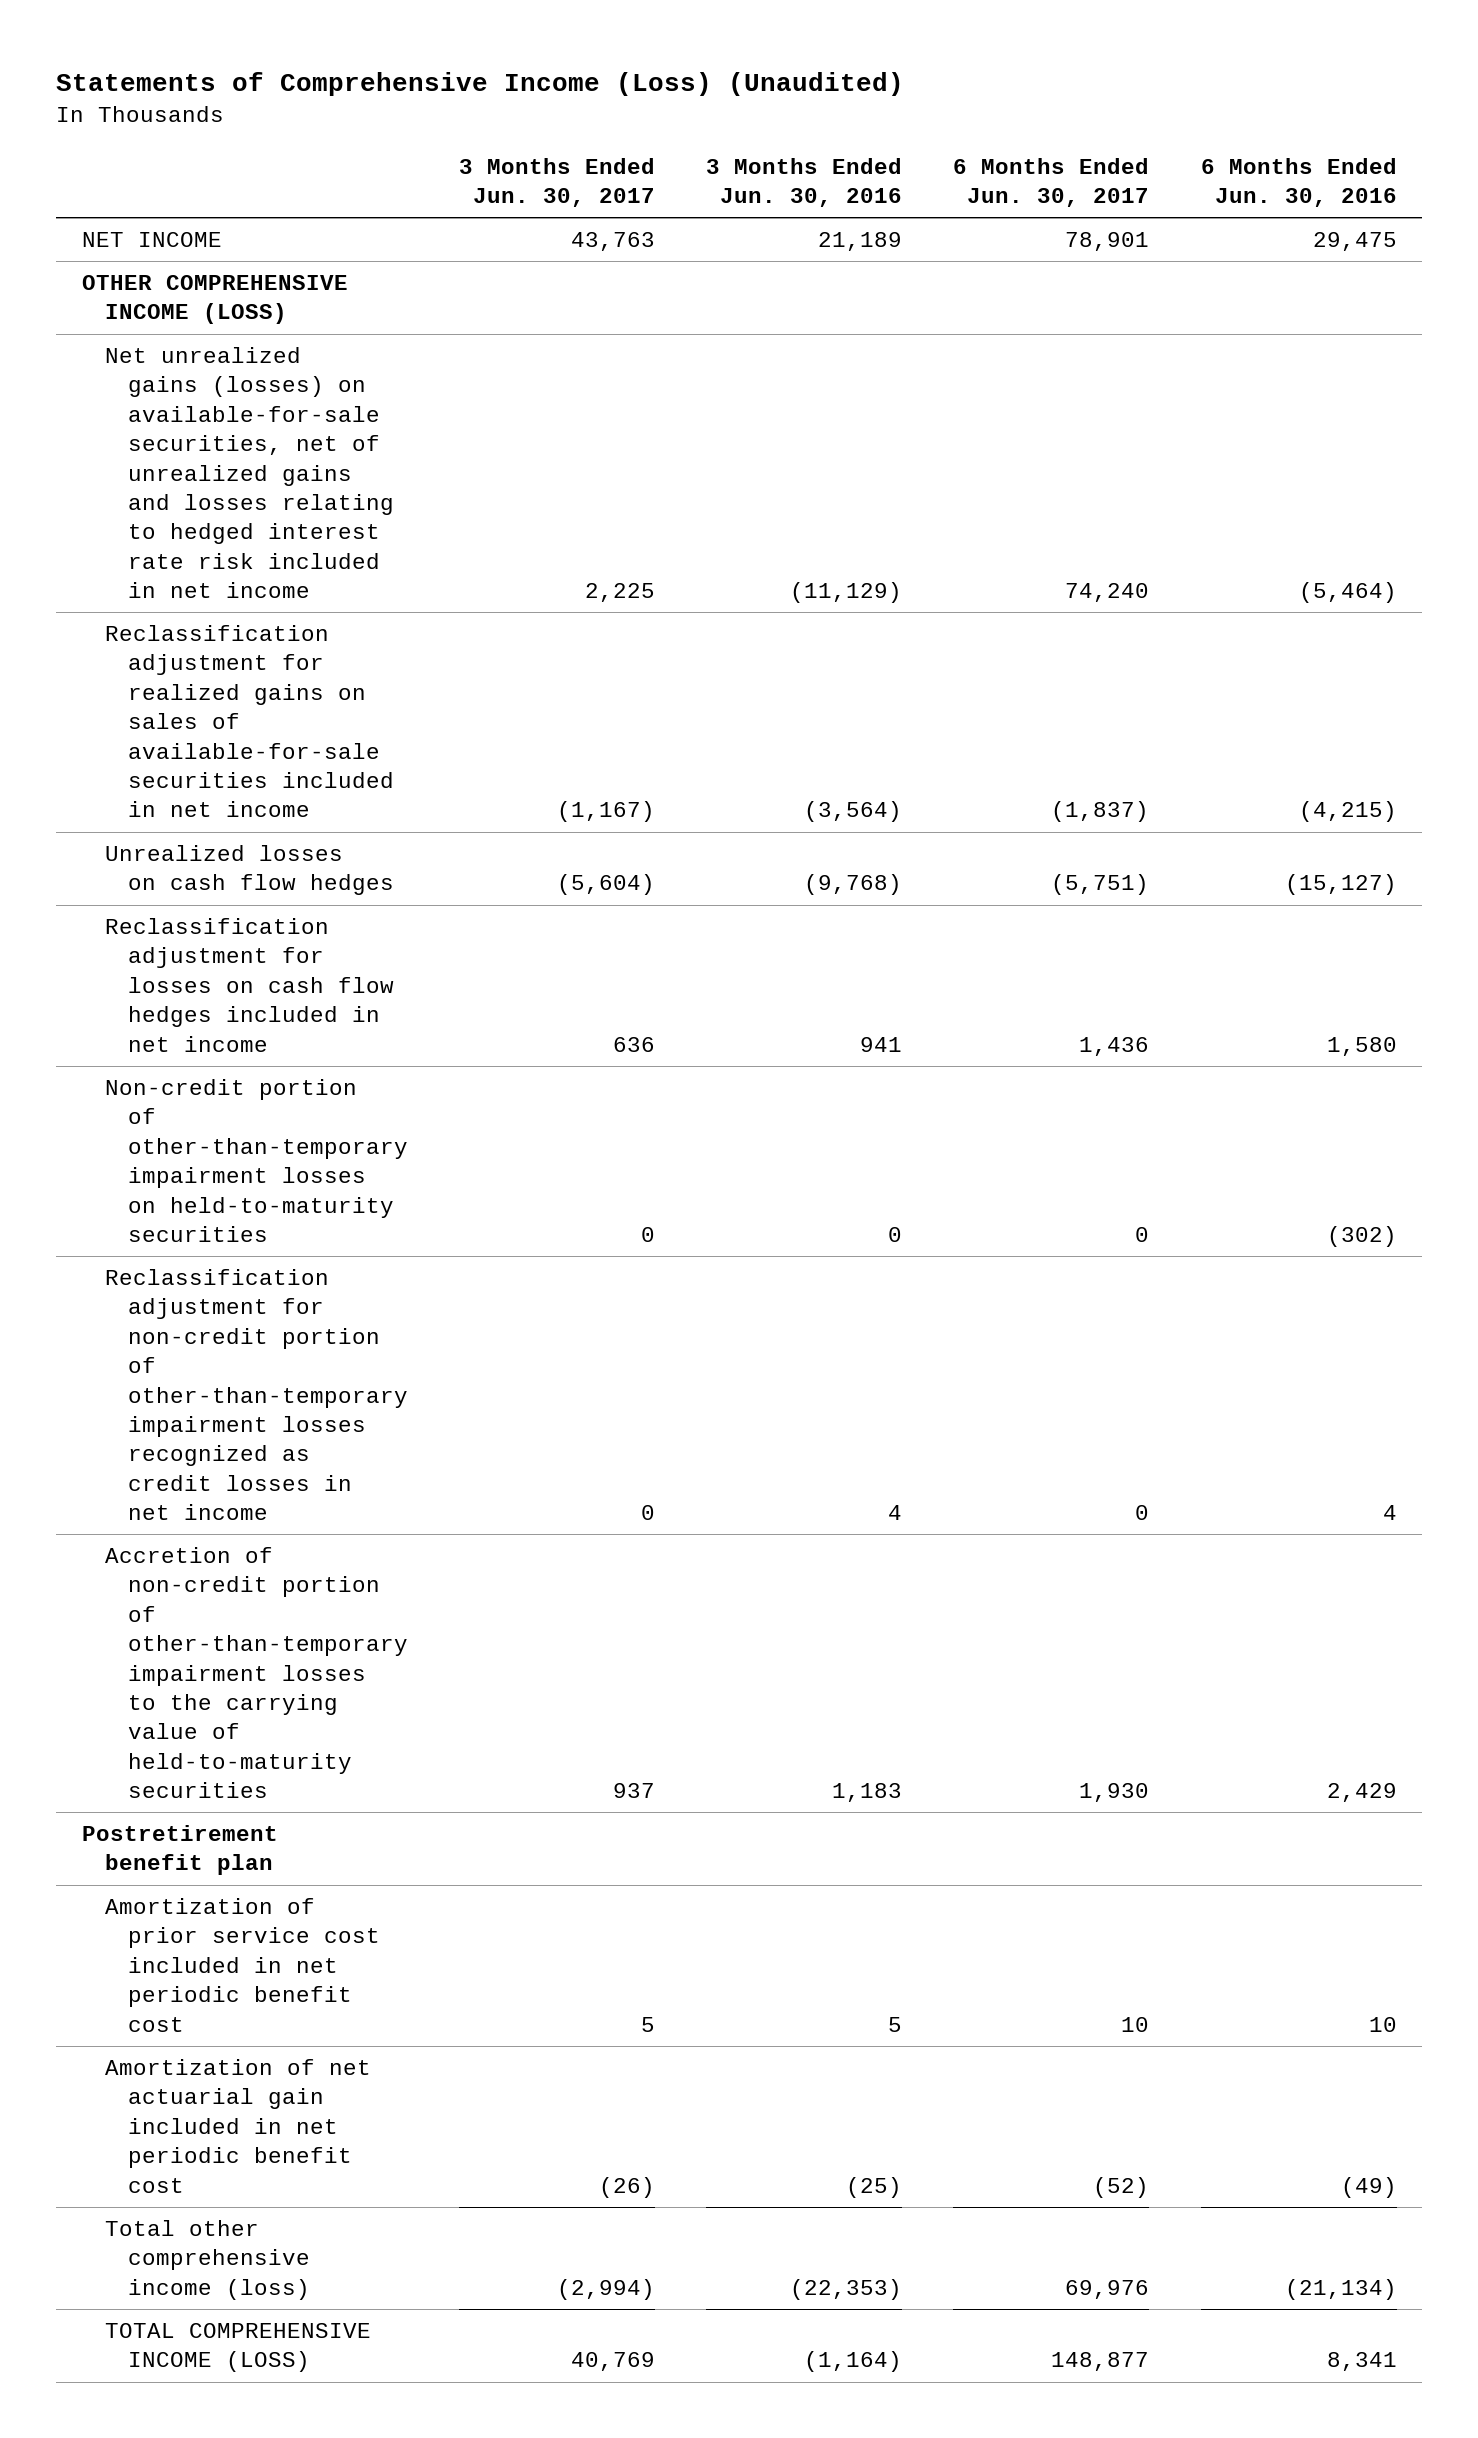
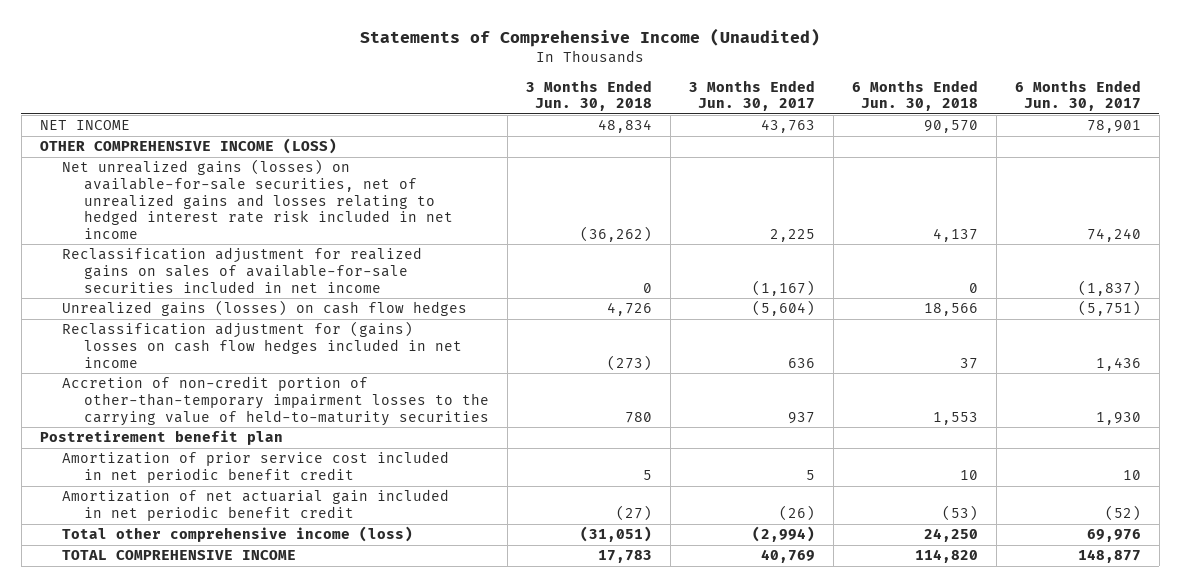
[56,72,905,97] Statements of Comprehensive Income (Loss) (Unaudited) -> [360,28,821,48] Statements of Comprehensive Income (Unaudited)
[706,157,903,208] 3 Months Ended Jun. 30, 2016 -> none
[1200,157,1397,208] 6 Months Ended Jun. 30, 2016 -> none
none -> [525,79,652,112] 3 Months Ended Jun. 30, 2018
none -> [851,79,978,112] 6 Months Ended Jun. 30, 2018
[104,1079,408,1243] Non-credit portion of other-than-temporary impairment losses on held-to-maturity securities -> none
[104,1269,408,1521] Reclassification adjustment for non-credit portion of other-than-temporary impairment losses recognized as credit losses in net income -> none
[104,845,394,896] Unrealized losses on cash flow hedges -> [61,300,467,317] Unrealized gains (losses) on cash flow hedges
[104,918,394,1052] Reclassification adjustment for losses on cash flow hedges included in net income -> [61,321,462,368] Reclassification adjustment for (gains) losses on cash flow hedges included in net income
[104,1898,380,2032] Amortization of prior service cost included in net periodic benefit cost -> [61,451,449,483] Amortization of prior service cost included in net periodic benefit credit
[104,2059,371,2193] Amortization of net actuarial gain included in net periodic benefit cost -> [61,489,449,521] Amortization of net actuarial gain included in net periodic benefit credit
[104,2323,371,2373] TOTAL COMPREHENSIVE INCOME (LOSS) -> [61,550,296,561] TOTAL COMPREHENSIVE INCOME

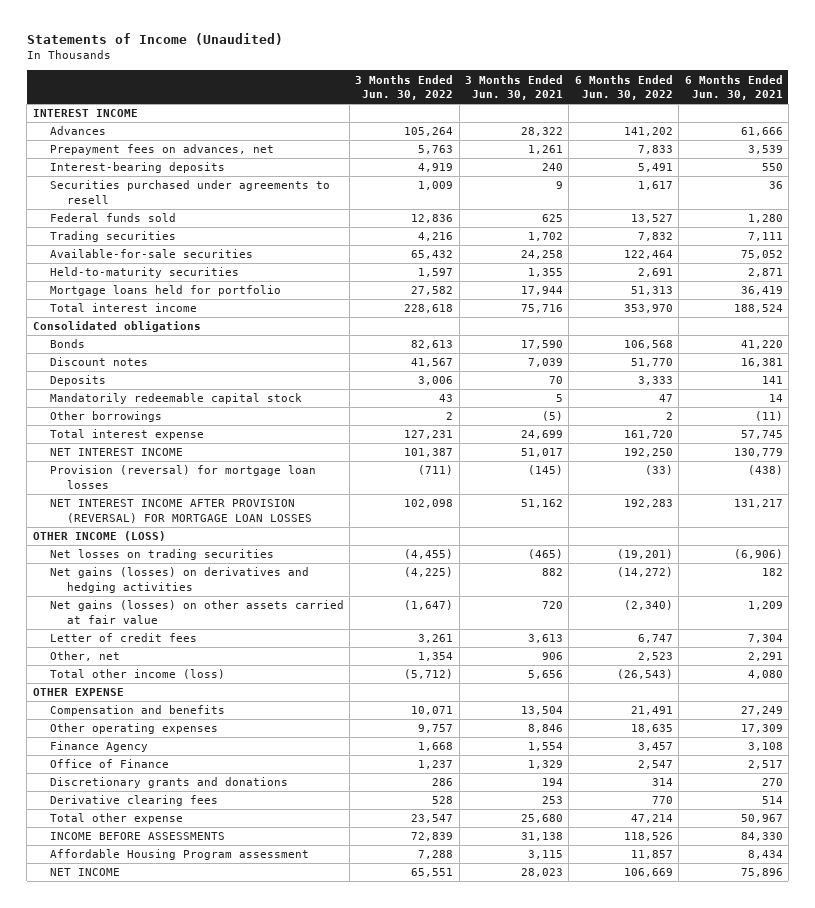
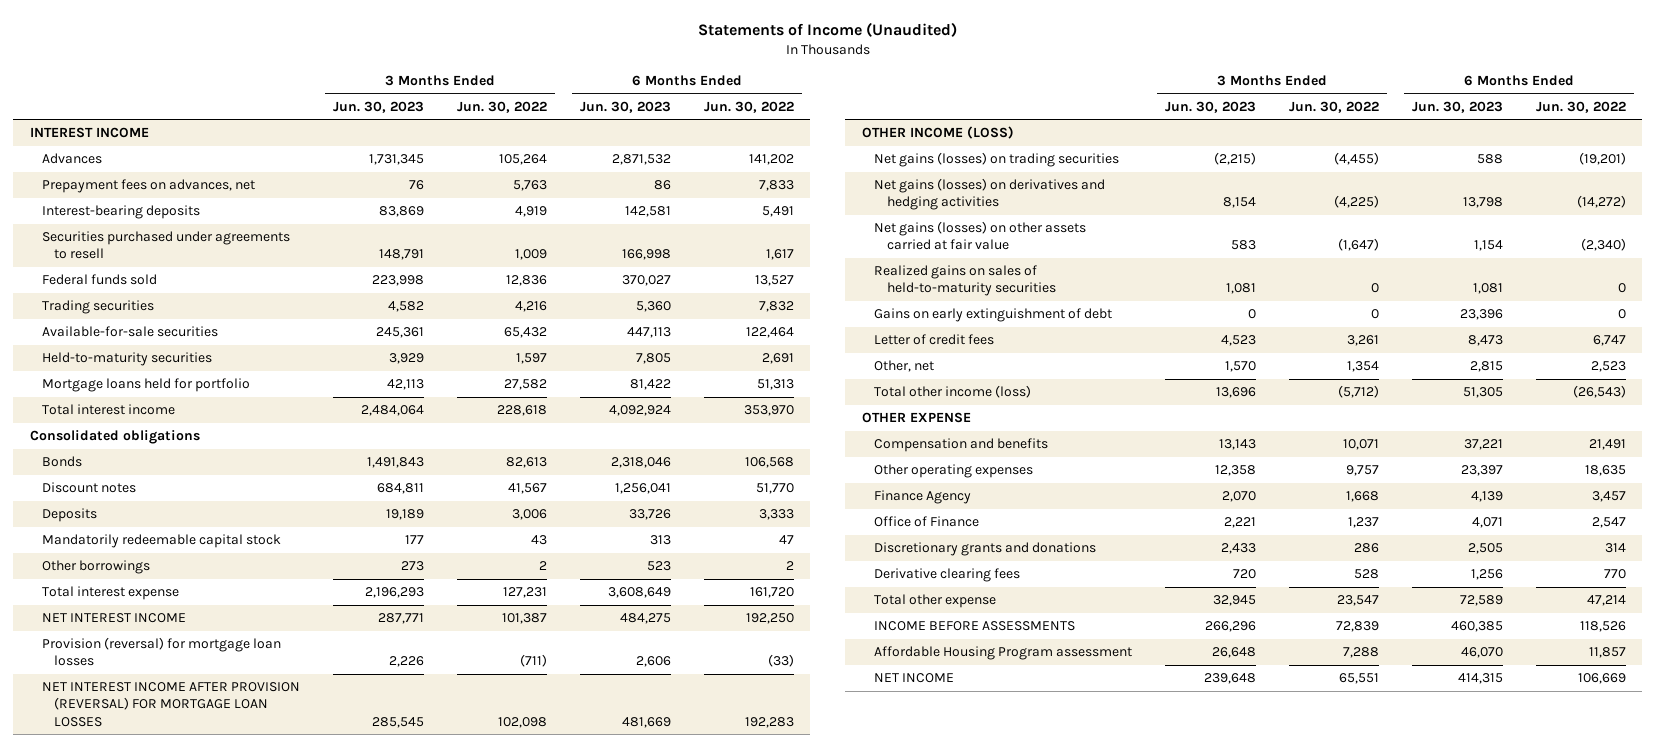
[465,74,564,100] 3 Months Ended Jun. 30, 2021 -> none
[684,74,783,100] 6 Months Ended Jun. 30, 2021 -> none
none -> [332,100,424,113] Jun. 30, 2023
none -> [579,100,671,113] Jun. 30, 2023
[49,549,274,561] Net losses on trading securities -> [874,152,1120,168] Net gains (losses) on trading securities
none -> [874,265,1056,297] Realized gains on sales of held-to-maturity securities
none -> [874,308,1113,323] Gains on early extinguishment of debt

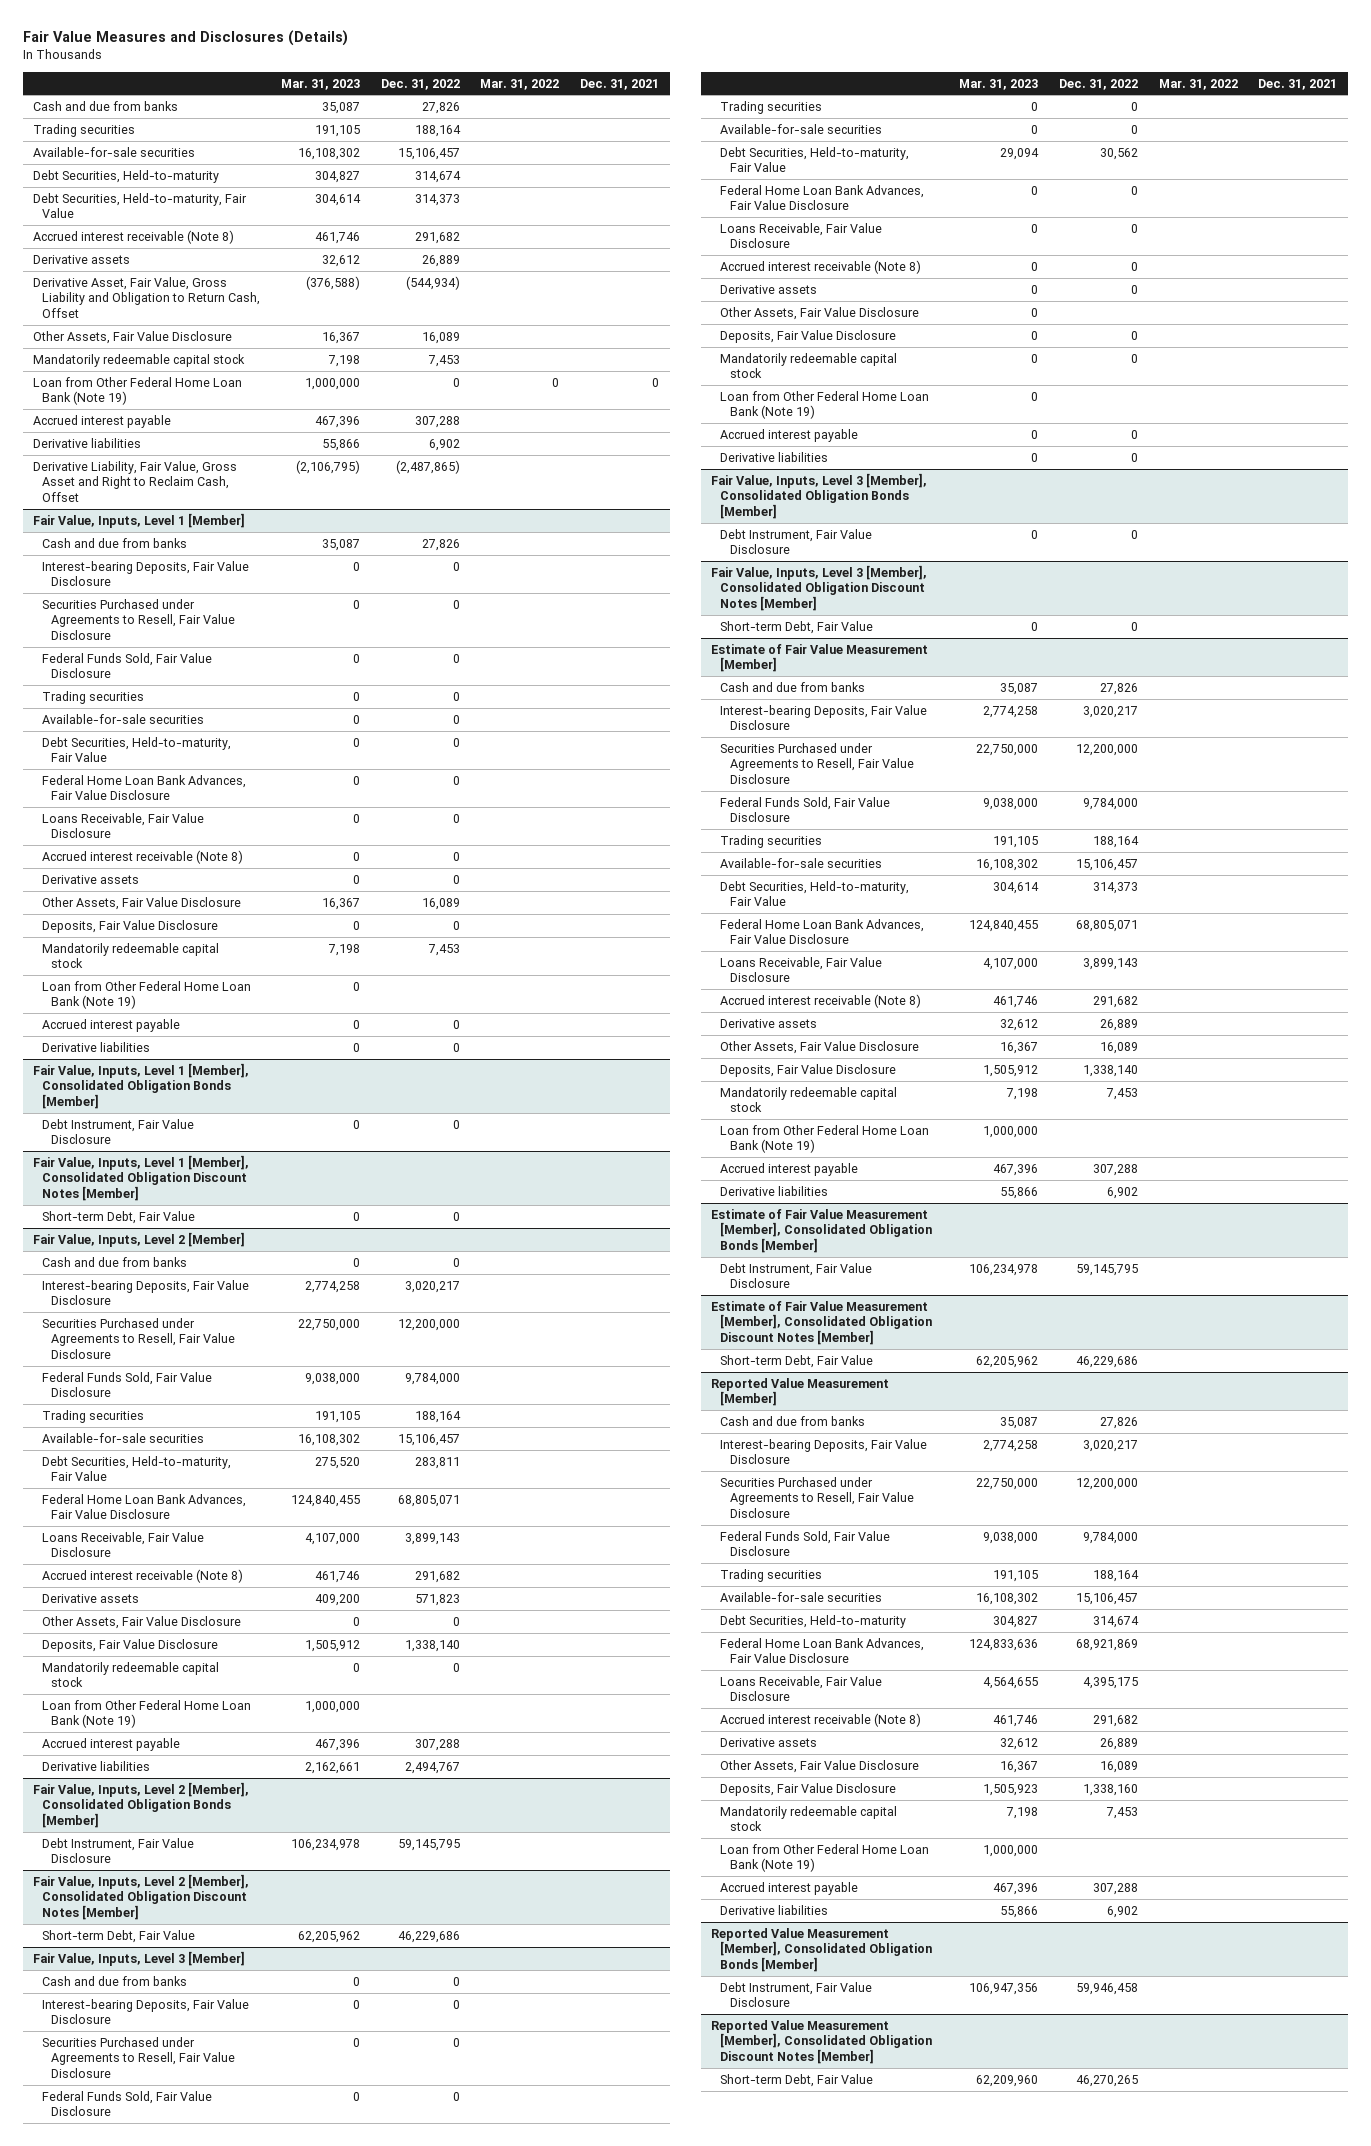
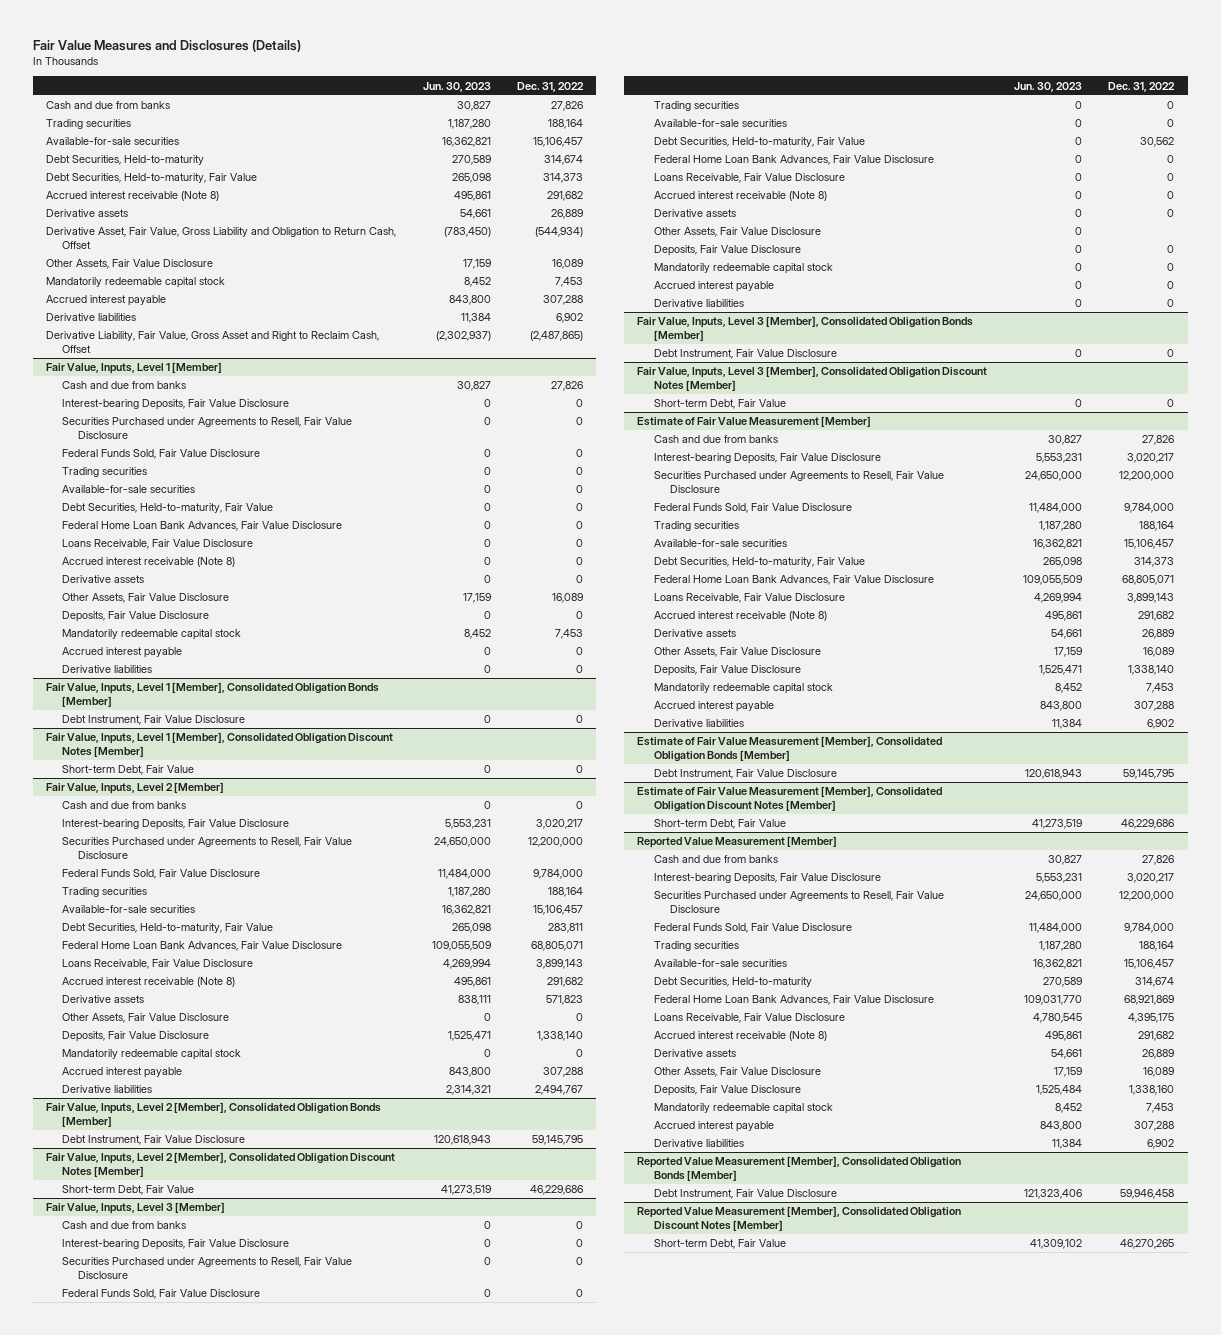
[280,78,360,90] Mar. 31, 2023 -> none
[480,78,560,90] Mar. 31, 2022 -> none
[580,78,660,90] Dec. 31, 2021 -> none
none -> [422,81,491,92] Jun. 30, 2023
[33,376,243,406] Loan from Other Federal Home Loan Bank (Note 19) -> none
[42,980,252,1010] Loan from Other Federal Home Loan Bank (Note 19) -> none
[42,1699,252,1729] Loan from Other Federal Home Loan Bank (Note 19) -> none
[720,390,930,420] Loan from Other Federal Home Loan Bank (Note 19) -> none
[720,1124,930,1154] Loan from Other Federal Home Loan Bank (Note 19) -> none
[720,1843,930,1873] Loan from Other Federal Home Loan Bank (Note 19) -> none

